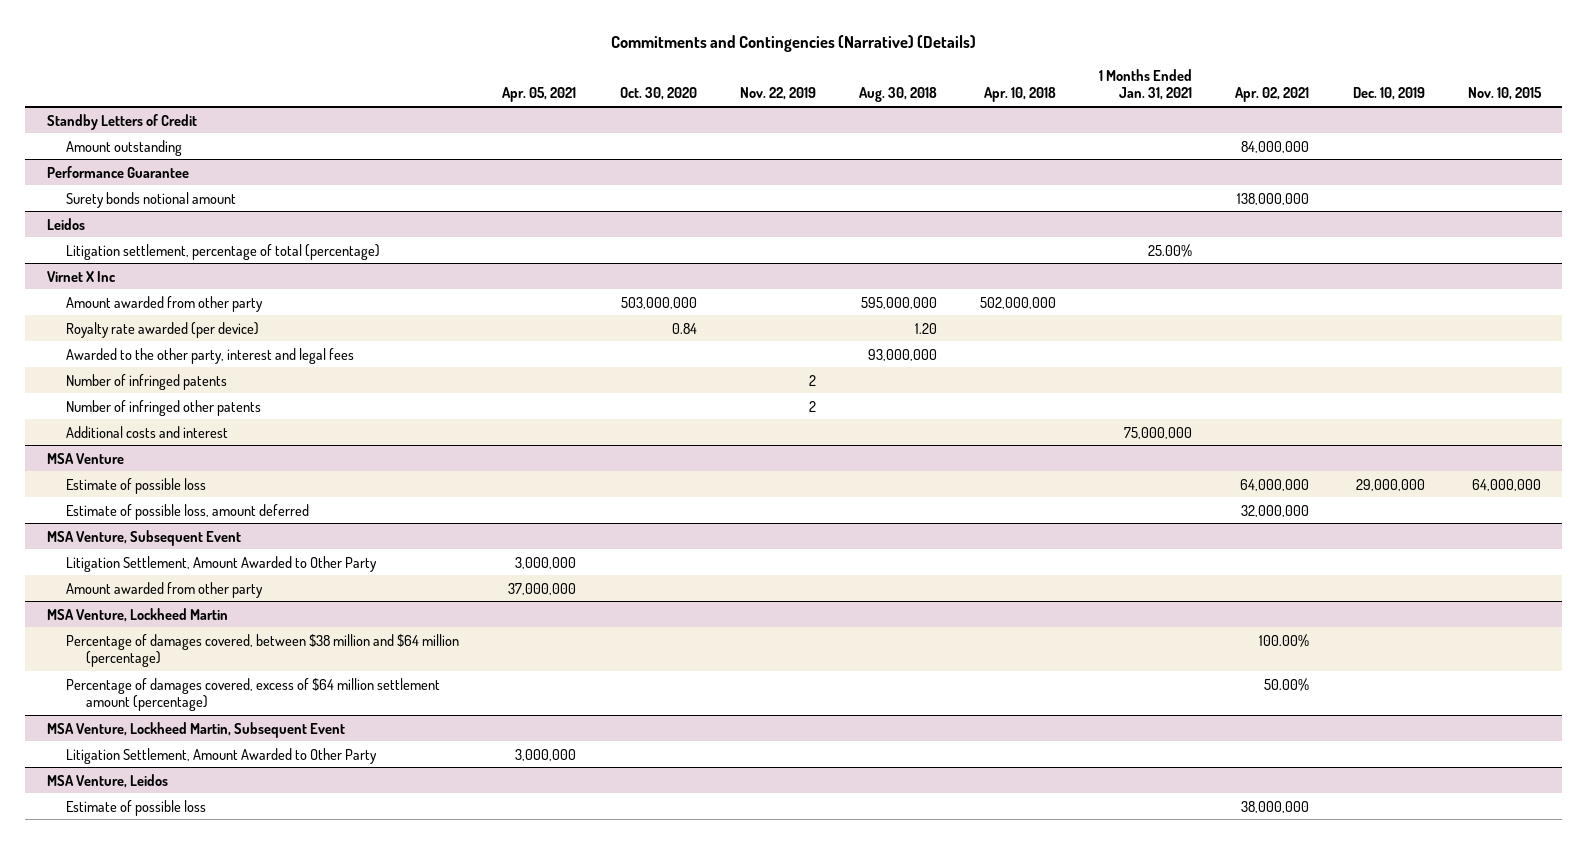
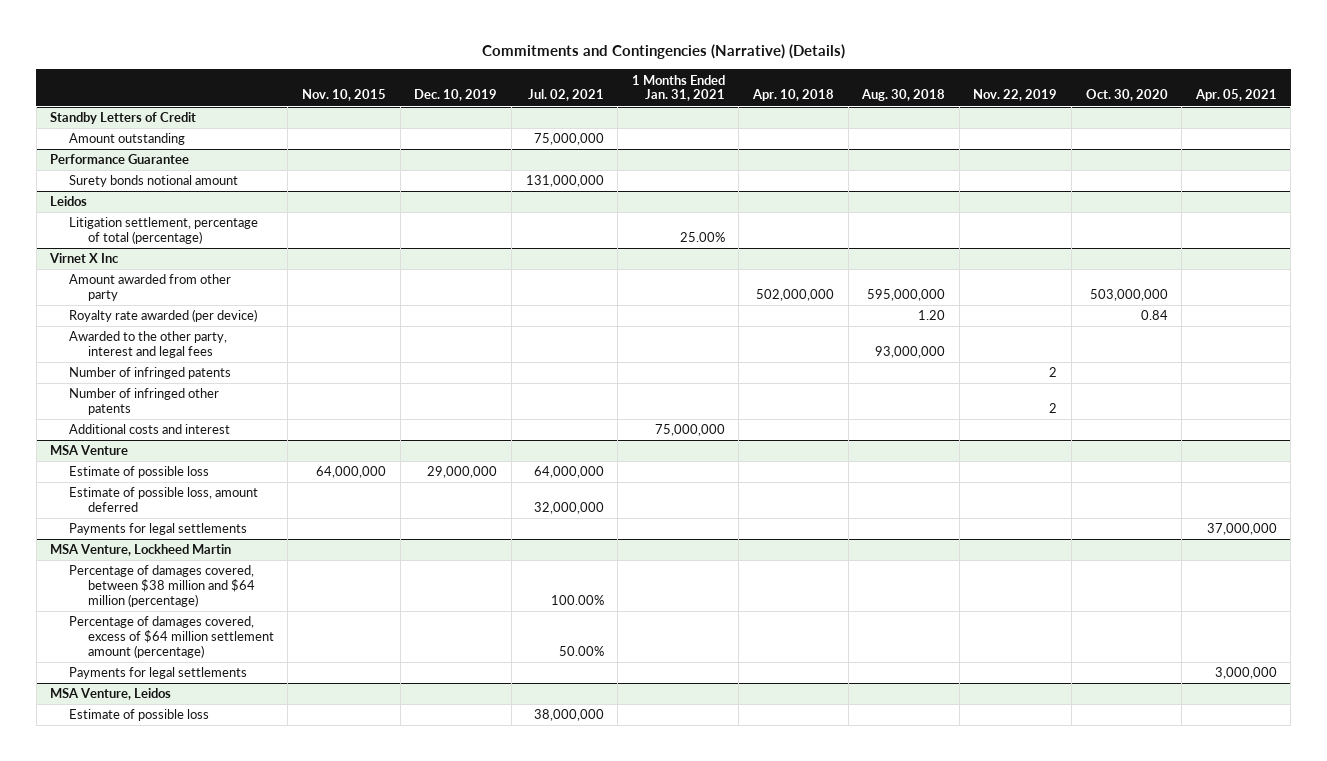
[1235,87,1310,103] Apr. 02, 2021 -> none
none -> [527,89,604,102] Jul. 02, 2021
[46,529,241,546] MSA Venture, Subsequent Event -> none
[66,555,378,572] Litigation Settlement, Amount Awarded to Other Party -> none
[66,581,264,598] Amount awarded from other party -> none
none -> [69,523,248,536] Payments for legal settlements
[46,721,345,738] MSA Venture, Lockheed Martin, Subsequent Event -> none
[66,747,378,764] Litigation Settlement, Amount Awarded to Other Party -> none
none -> [69,667,248,680] Payments for legal settlements

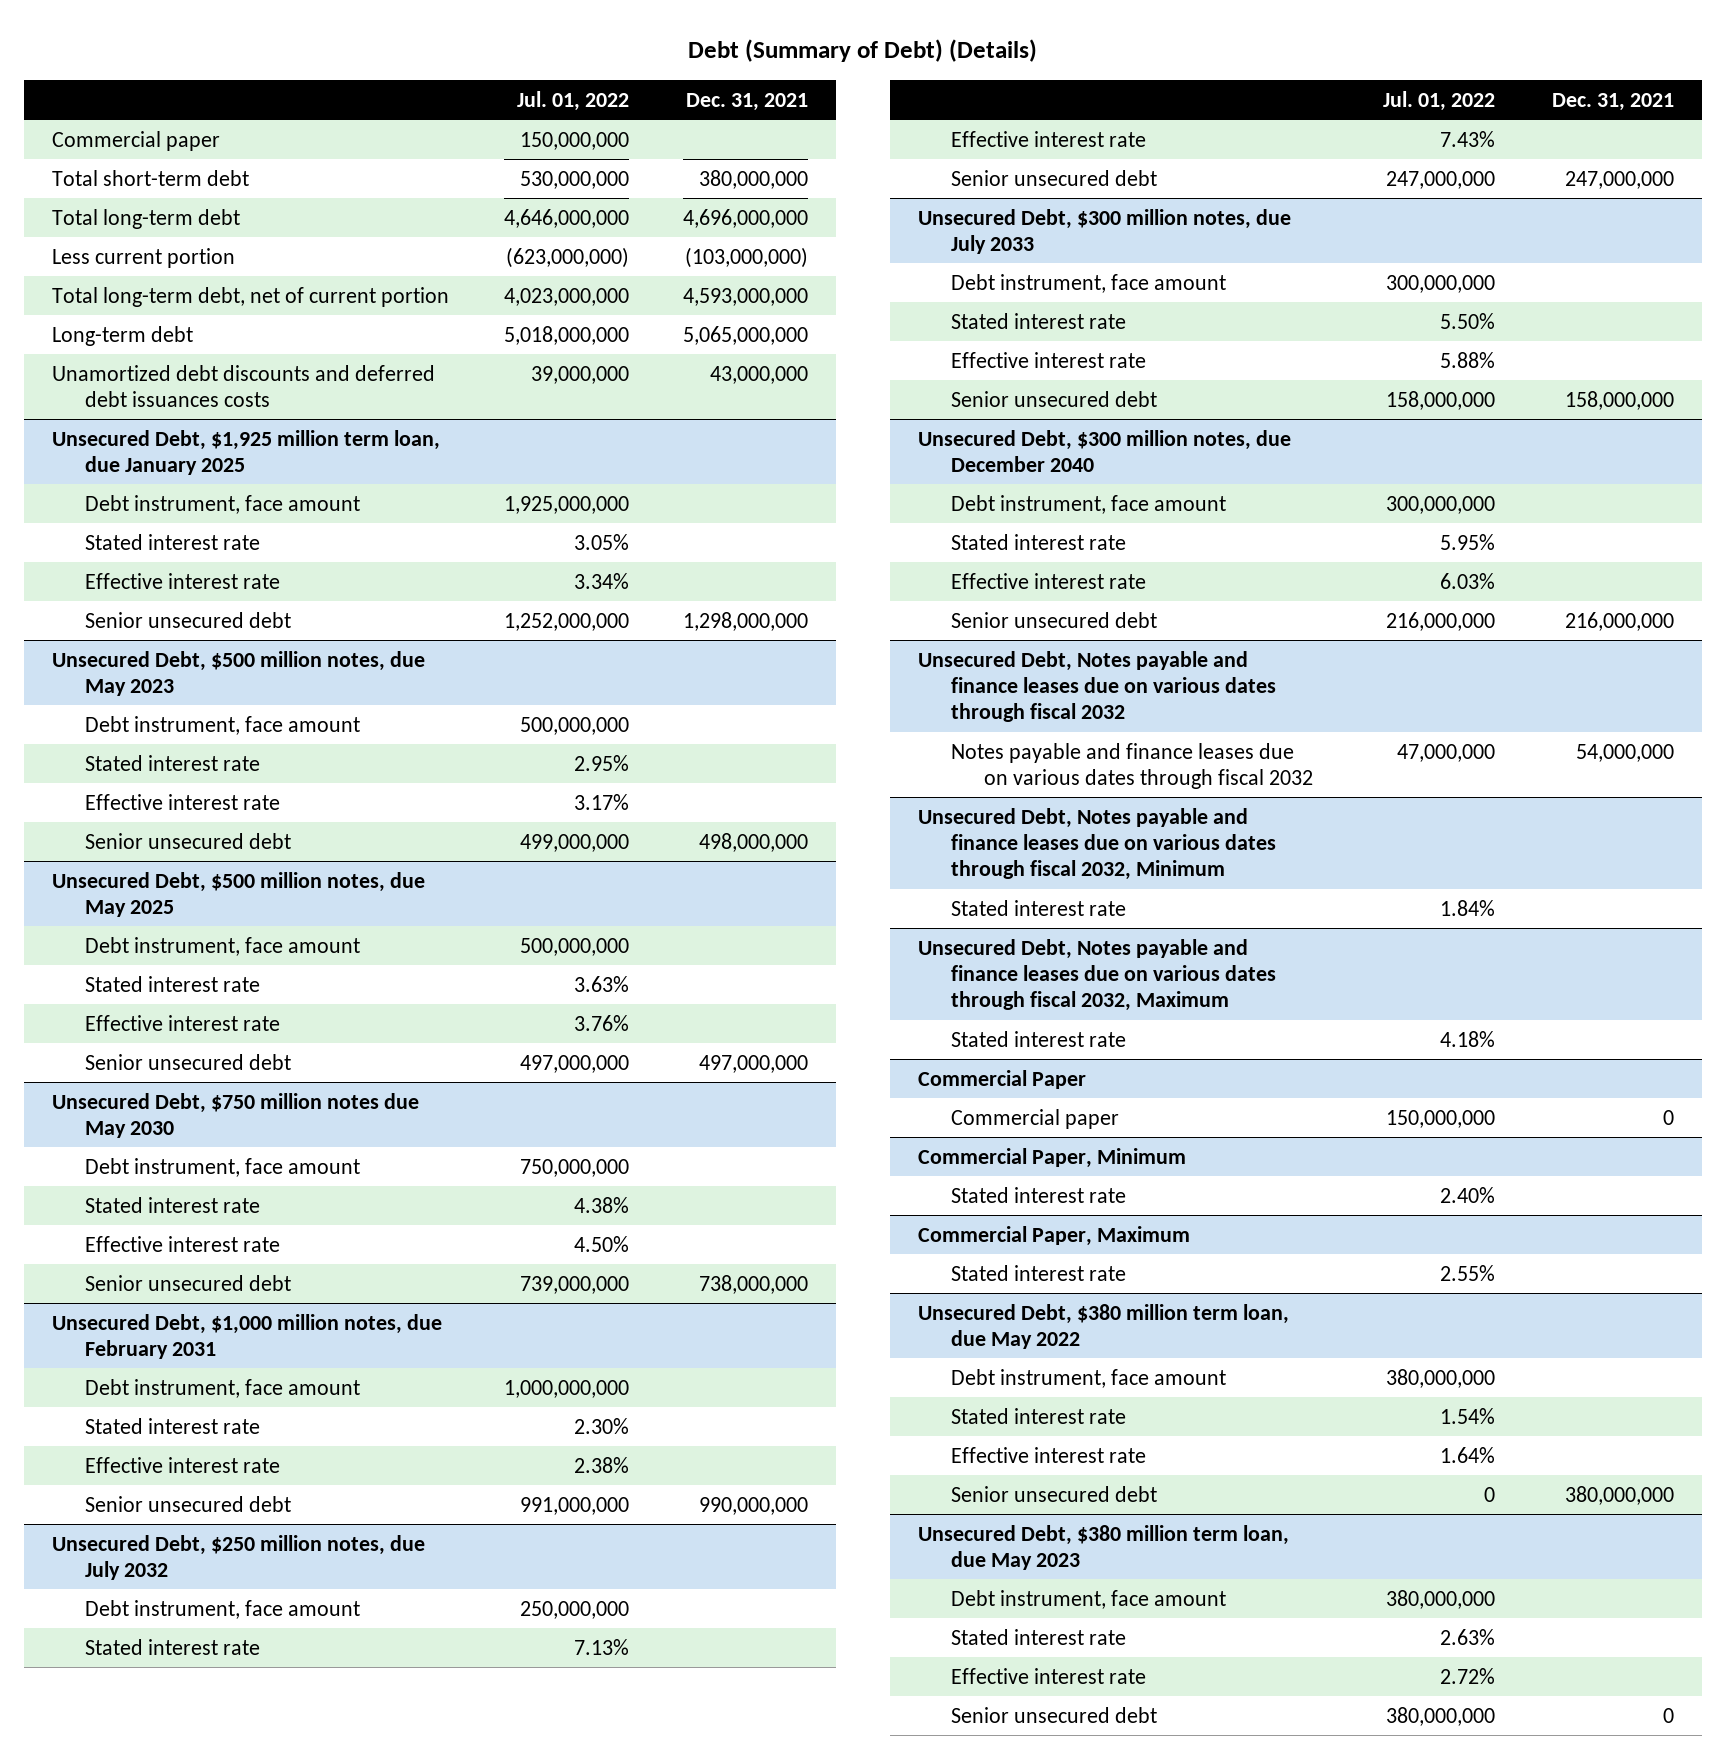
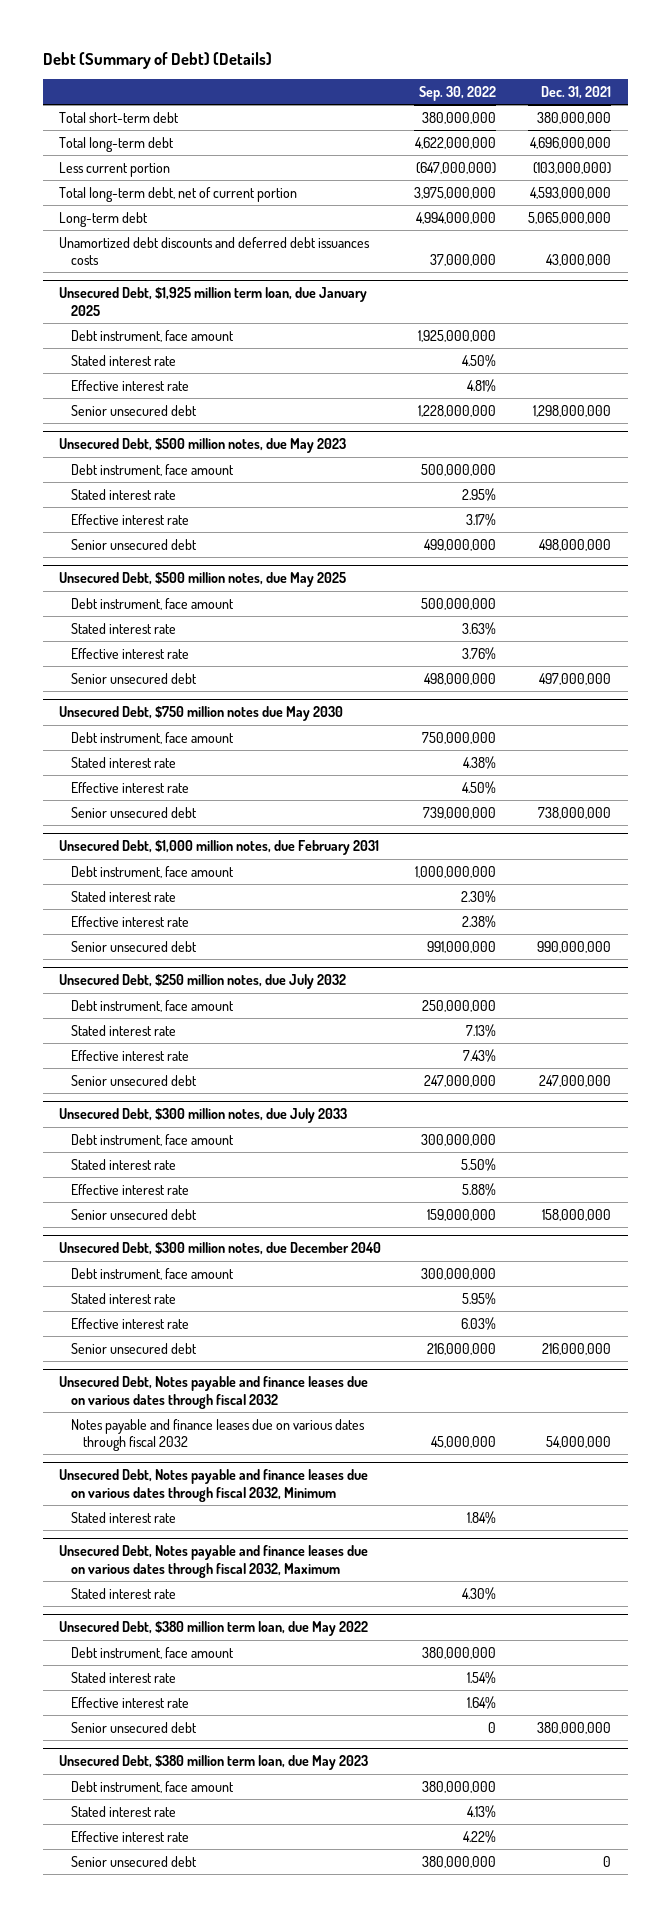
[516,90,629,111] Jul. 01, 2022 -> none
none -> [418,86,496,102] Sep. 30, 2022
[51,130,220,151] Commercial paper -> none
[917,1069,1086,1089] Commercial Paper -> none
[950,1108,1119,1129] Commercial paper -> none
[917,1147,1186,1168] Commercial Paper, Minimum -> none
[950,1186,1126,1203] Stated interest rate -> none
[917,1225,1190,1246] Commercial Paper, Maximum -> none
[950,1264,1126,1281] Stated interest rate -> none

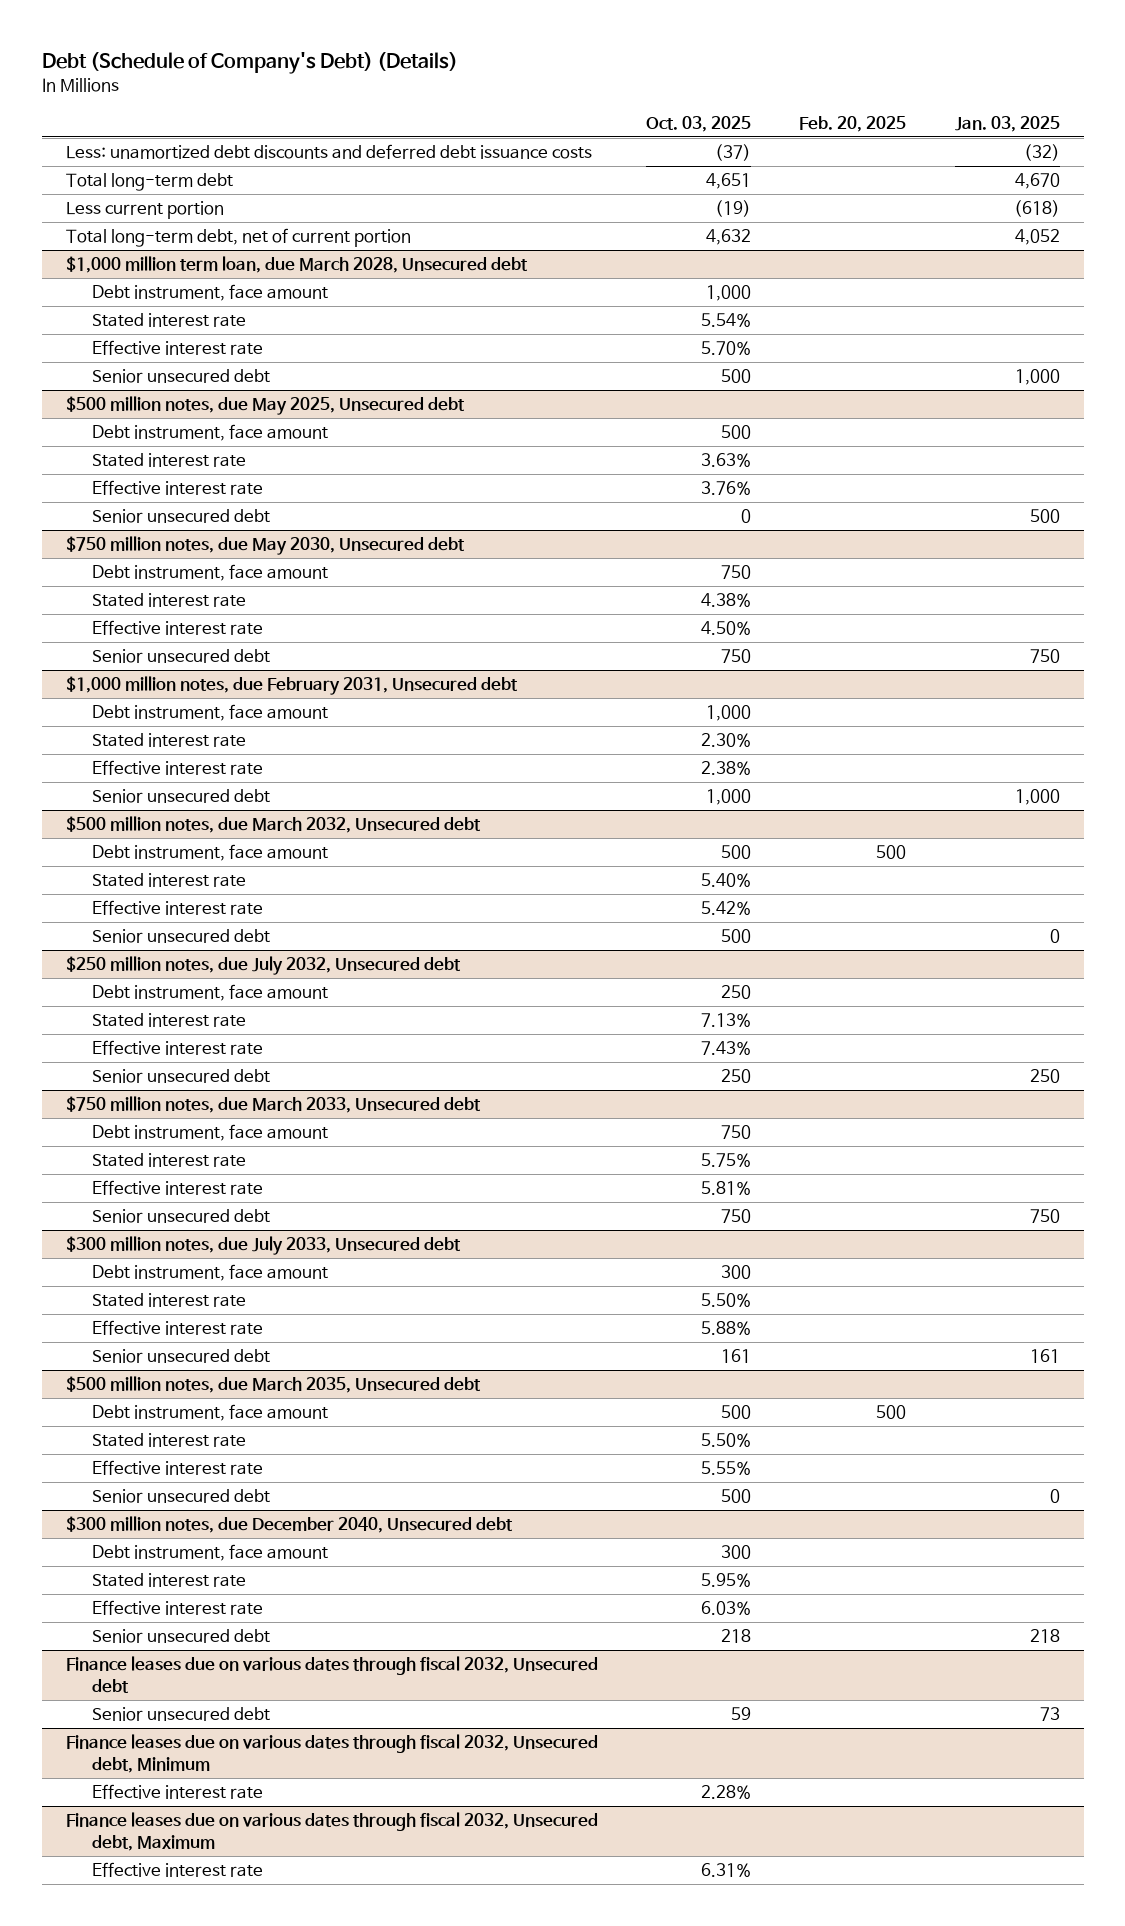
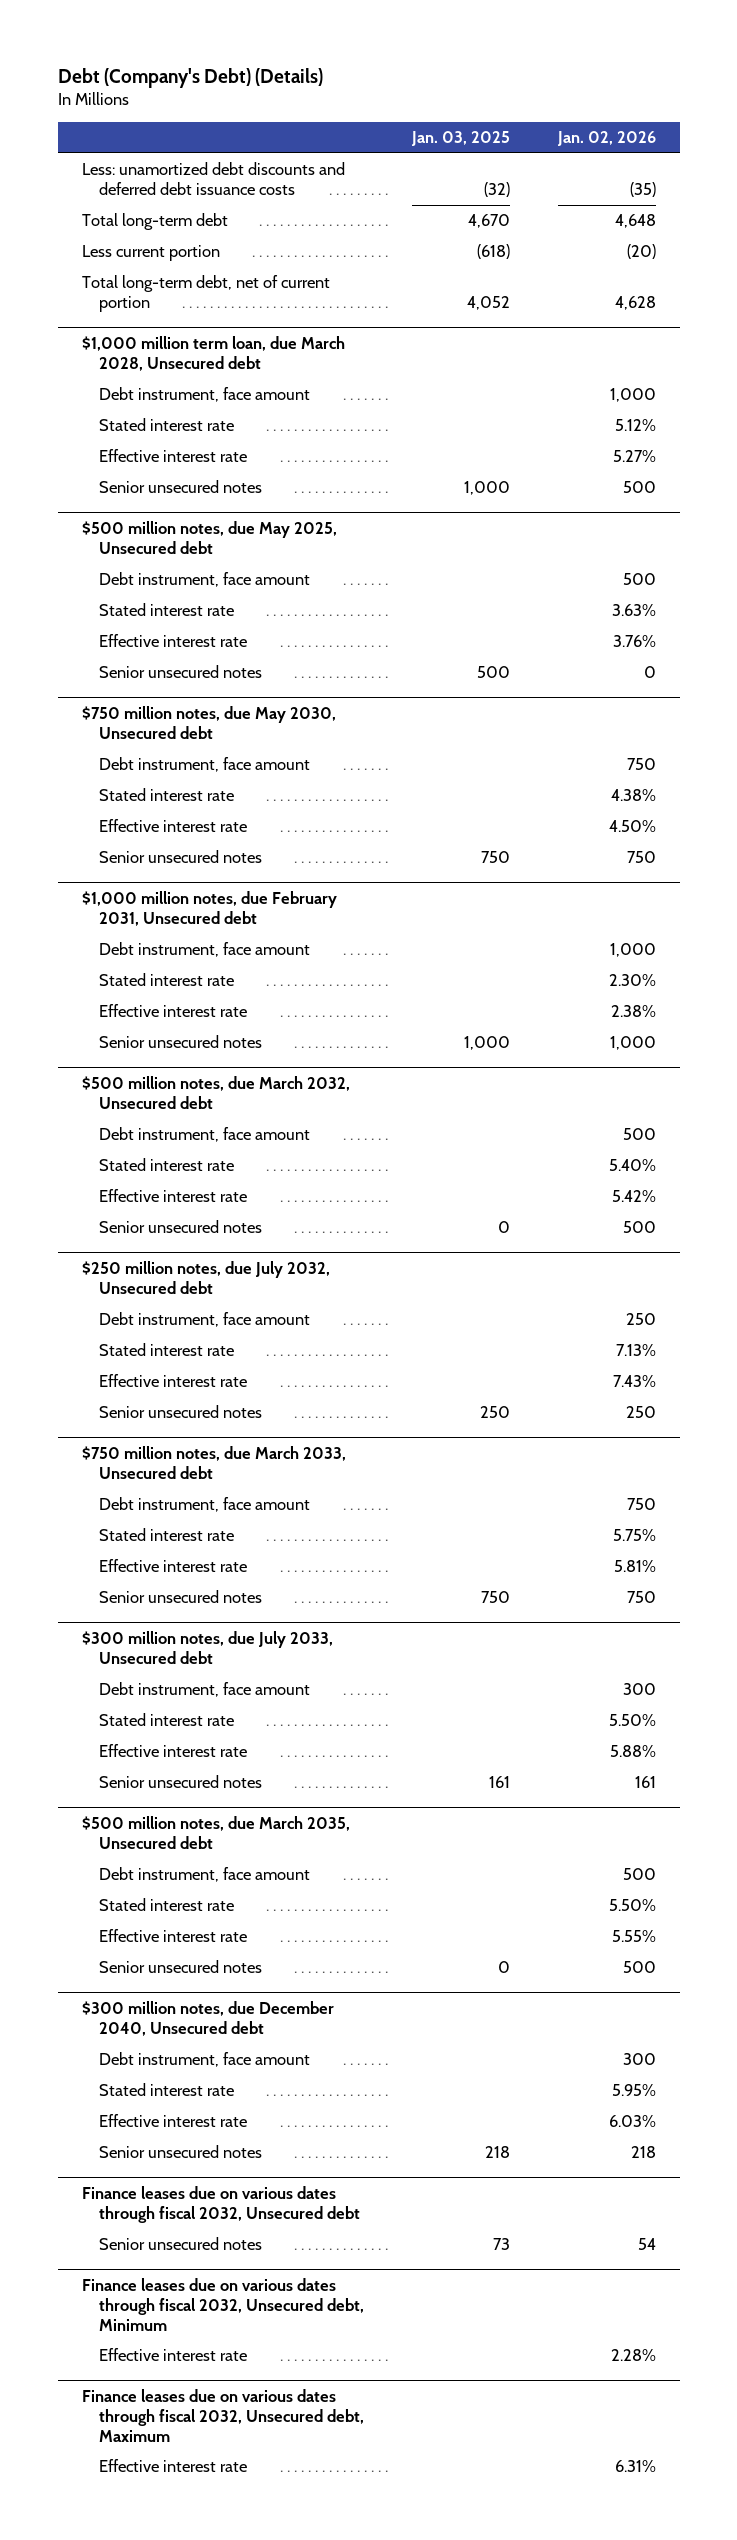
[41,52,458,75] Debt (Schedule of Company's Debt) (Details) -> [57,68,323,89] Debt (Company's Debt) (Details)
[646,115,752,132] Oct. 03, 2025 -> none
[799,115,907,132] Feb. 20, 2025 -> none
none -> [556,131,656,147] Jan. 02, 2026
[91,369,270,384] Senior unsecured debt -> [99,480,263,494] Senior unsecured notes
[91,509,270,524] Senior unsecured debt -> [99,665,263,679] Senior unsecured notes
[91,649,270,664] Senior unsecured debt -> [99,850,263,864] Senior unsecured notes
[91,789,270,804] Senior unsecured debt -> [99,1035,263,1049] Senior unsecured notes
[91,929,270,944] Senior unsecured debt -> [99,1220,263,1234] Senior unsecured notes
[91,1069,270,1084] Senior unsecured debt -> [99,1405,263,1419] Senior unsecured notes
[91,1209,270,1224] Senior unsecured debt -> [99,1590,263,1604] Senior unsecured notes
[91,1349,270,1364] Senior unsecured debt -> [99,1775,263,1789] Senior unsecured notes
[91,1489,270,1504] Senior unsecured debt -> [99,1960,263,1974] Senior unsecured notes
[91,1629,270,1644] Senior unsecured debt -> [99,2145,263,2159] Senior unsecured notes
[91,1707,270,1722] Senior unsecured debt -> [99,2237,263,2251] Senior unsecured notes

